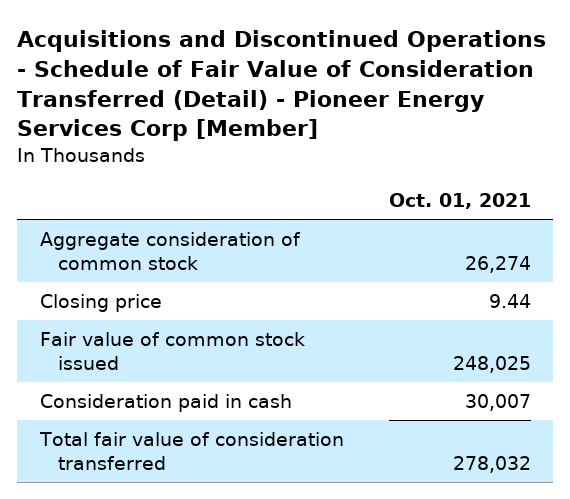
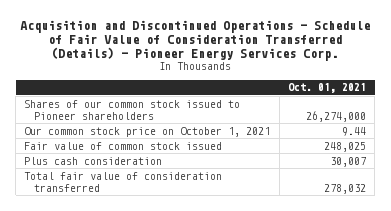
[17,30,547,142] Acquisitions and Discontinued Operations - Schedule of Fair Value of Consideration Transferred (Detail) - Pioneer Energy Services Corp [Member] -> [20,19,371,62] Acquisition and Discontinued Operations - Schedule of Fair Value of Consideration Transferred (Details) - Pioneer Energy Services Corp.
[39,231,301,271] Aggregate consideration of common stock -> [24,99,241,120] Shares of our common stock issued to Pioneer shareholders
[464,256,531,274] 26,274 -> [306,110,367,122] 26,274,000
[39,293,162,312] Closing price -> [24,126,271,137] Our common stock price on October 1, 2021
[39,393,292,412] Consideration paid in cash -> [24,156,163,165] Plus cash consideration

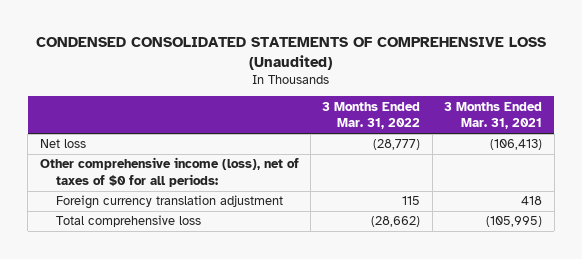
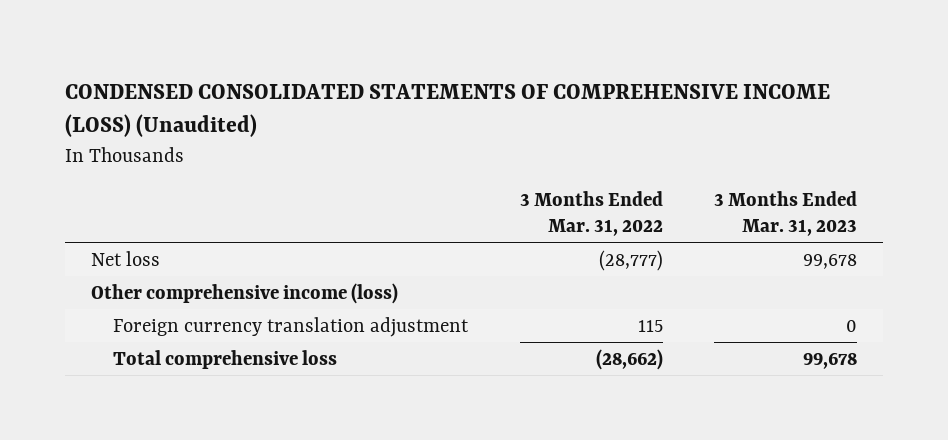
[35,37,546,70] CONDENSED CONSOLIDATED STATEMENTS OF COMPREHENSIVE LOSS (Unaudited) -> [65,83,831,138] CONDENSED CONSOLIDATED STATEMENTS OF COMPREHENSIVE INCOME (LOSS) (Unaudited)
[444,101,543,130] 3 Months Ended Mar. 31, 2021 -> none
none -> [714,190,858,236] 3 Months Ended Mar. 31, 2023
[39,157,299,187] Other comprehensive income (loss), net of taxes of $0 for all periods: -> [91,282,399,304] Other comprehensive income (loss)

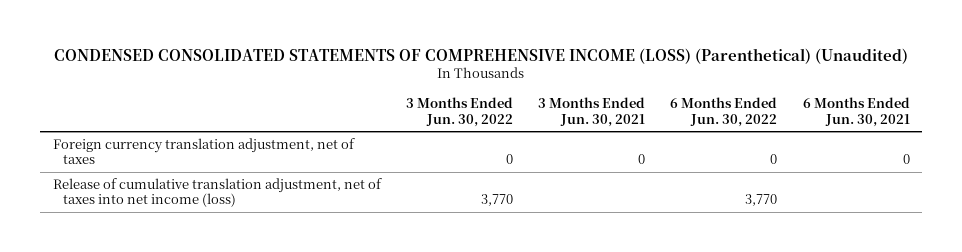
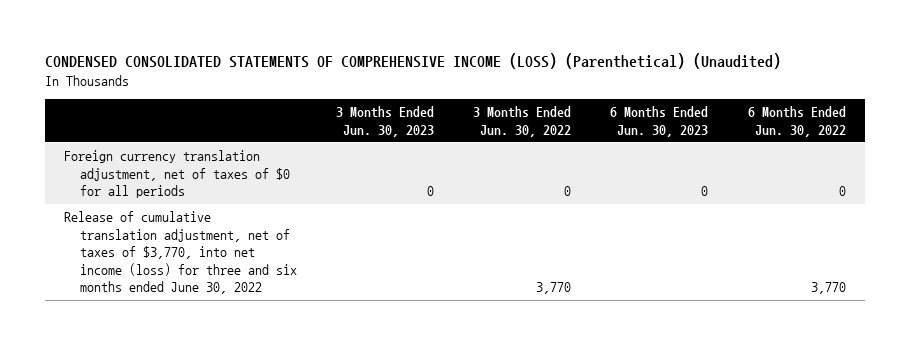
[538,97,646,127] 3 Months Ended Jun. 30, 2021 -> none
[802,97,910,127] 6 Months Ended Jun. 30, 2021 -> none
none -> [335,106,434,137] 3 Months Ended Jun. 30, 2023
none -> [610,106,709,137] 6 Months Ended Jun. 30, 2023
[52,137,355,165] Foreign currency translation adjustment, net of taxes -> [64,150,290,199] Foreign currency translation adjustment, net of taxes of $0 for all periods
[52,177,382,208] Release of cumulative translation adjustment, net of taxes into net income (loss) -> [64,211,297,295] Release of cumulative translation adjustment, net of taxes of $3,770, into net income (loss) for three and six months ended June 30, 2022

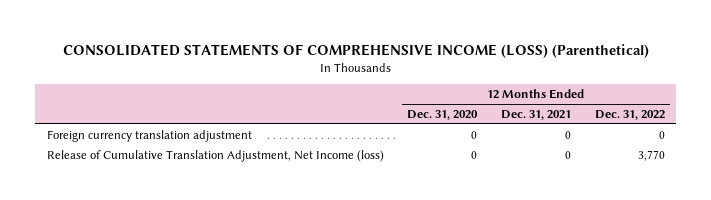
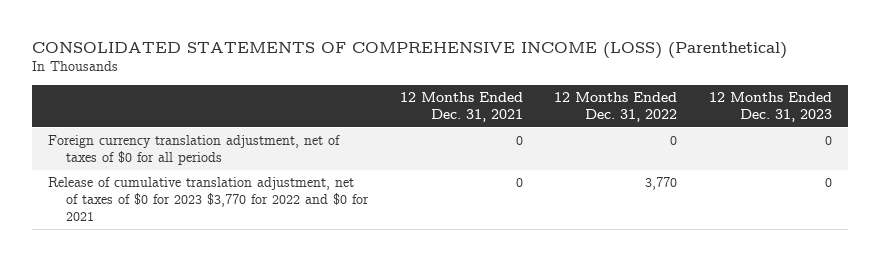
[407,110,479,121] Dec. 31, 2020 -> none
none -> [709,91,833,122] 12 Months Ended Dec. 31, 2023
[46,129,252,142] Foreign currency translation adjustment -> [47,135,340,166] Foreign currency translation adjustment, net of taxes of $0 for all periods
[46,149,384,162] Release of Cumulative Translation Adjustment, Net Income (loss) -> [47,177,369,222] Release of cumulative translation adjustment, net of taxes of $0 for 2023 $3,770 for 2022 and $0 for 2021

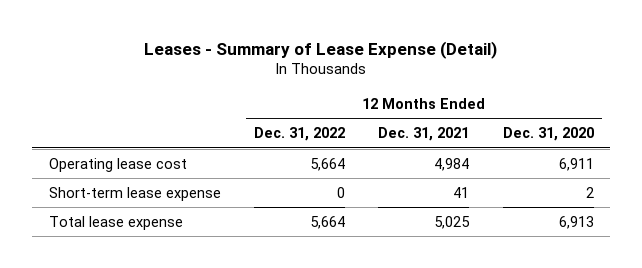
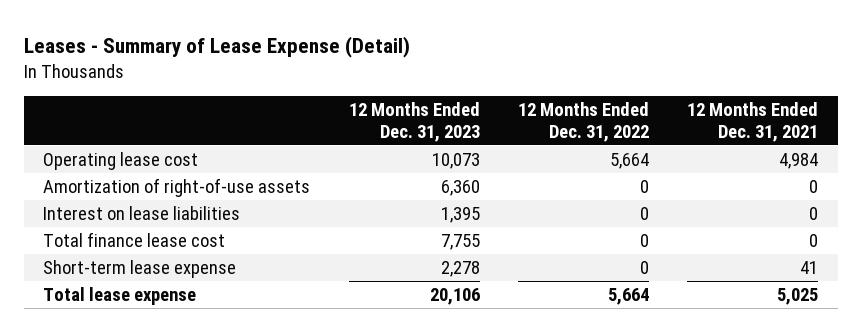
[502,127,594,142] Dec. 31, 2020 -> none
none -> [348,102,480,142] 12 Months Ended Dec. 31, 2023
none -> [43,177,311,197] Amortization of right-of-use assets
none -> [43,205,241,220] Interest on lease liabilities
none -> [43,231,226,247] Total finance lease cost

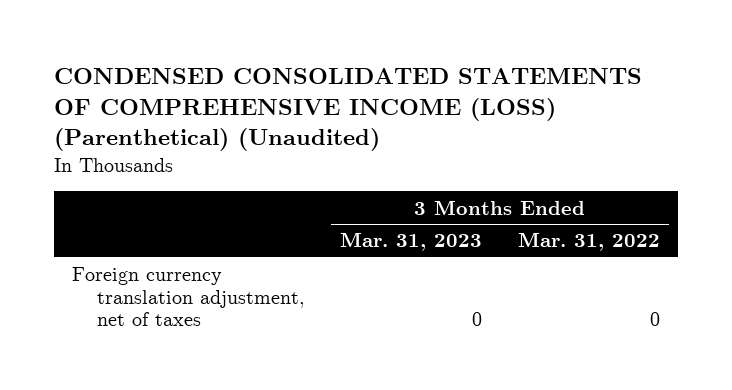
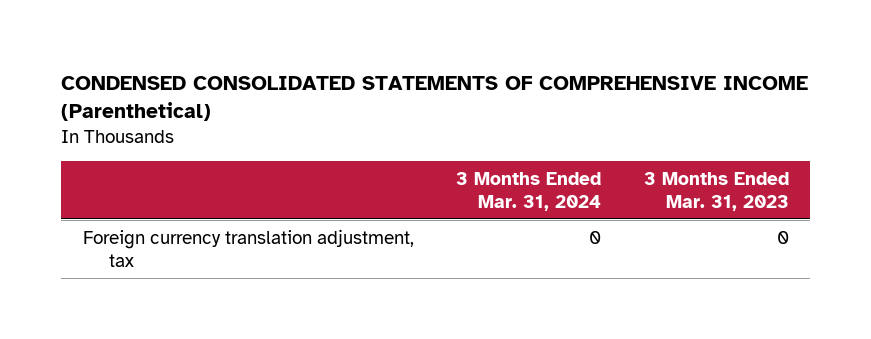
[53,68,642,152] CONDENSED CONSOLIDATED STATEMENTS OF COMPREHENSIVE INCOME (LOSS) (Parenthetical) (Unaudited) -> [61,75,809,122] CONDENSED CONSOLIDATED STATEMENTS OF COMPREHENSIVE INCOME (Parenthetical)
[517,232,660,252] Mar. 31, 2022 -> none
none -> [456,171,602,211] 3 Months Ended Mar. 31, 2024
[71,267,305,327] Foreign currency translation adjustment, net of taxes -> [82,228,414,267] Foreign currency translation adjustment, tax

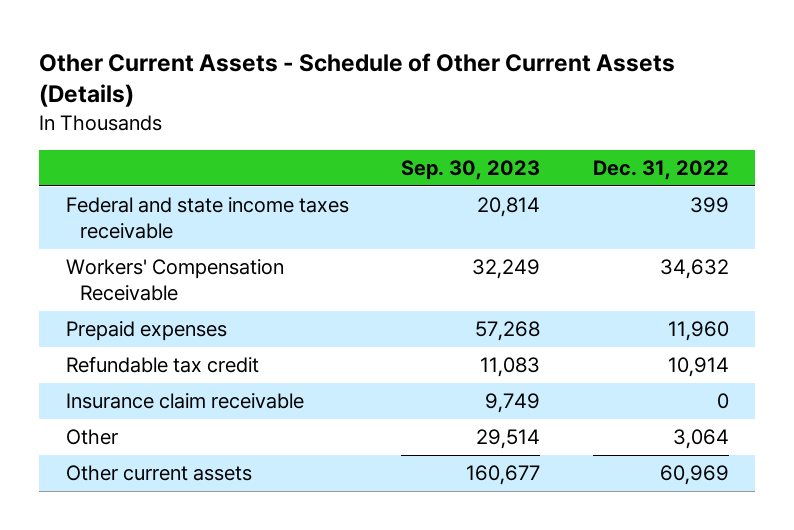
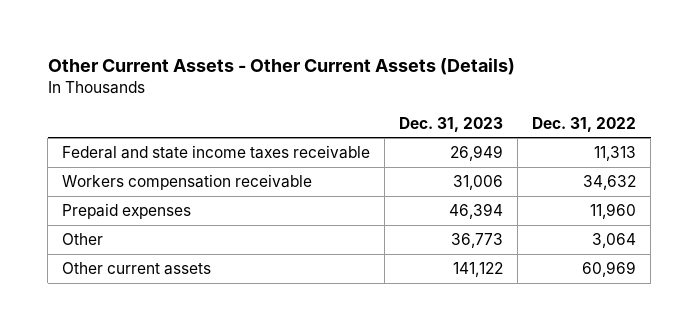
[39,52,676,108] Other Current Assets - Schedule of Other Current Assets (Details) -> [47,57,515,75] Other Current Assets - Other Current Assets (Details)
[401,160,541,181] Sep. 30, 2023 -> none
none -> [399,116,504,132] Dec. 31, 2023
[689,197,729,214] 399 -> [594,146,637,162] 11,313
[65,259,284,301] Workers' Compensation Receivable -> [62,174,313,191] Workers compensation receivable
[65,356,259,374] Refundable tax credit -> none
[65,393,304,410] Insurance claim receivable -> none

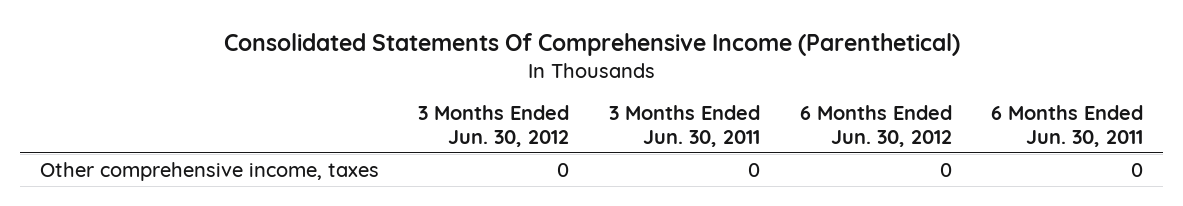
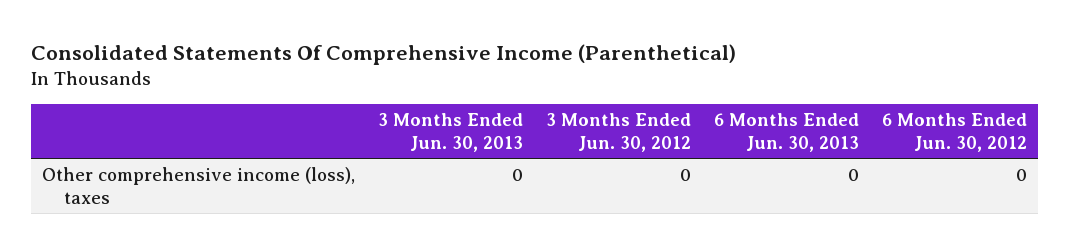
[609,105,761,148] 3 Months Ended Jun. 30, 2011 -> none
[991,105,1144,148] 6 Months Ended Jun. 30, 2011 -> none
none -> [378,113,524,152] 3 Months Ended Jun. 30, 2013
none -> [713,113,859,152] 6 Months Ended Jun. 30, 2013
[39,161,379,181] Other comprehensive income, taxes -> [42,167,356,204] Other comprehensive income (loss), taxes

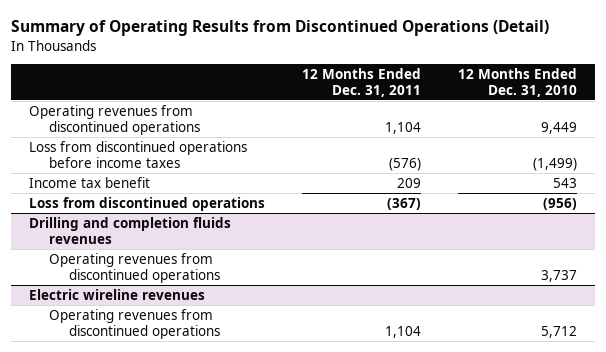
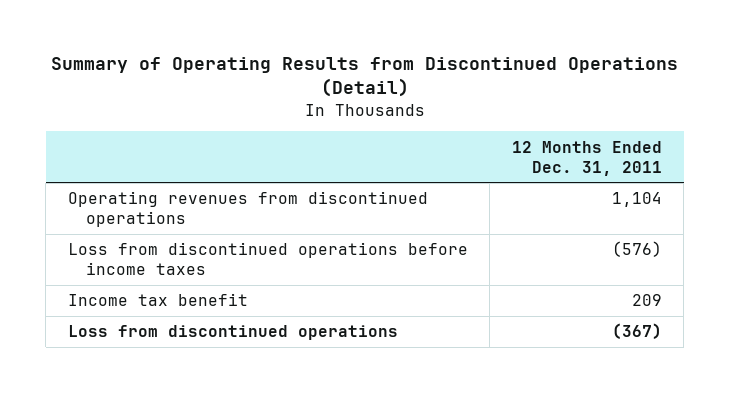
[458,67,578,98] 12 Months Ended Dec. 31, 2010 -> none
[29,216,232,244] Drilling and completion fluids revenues -> none
[49,252,221,283] Operating revenues from discontinued operations -> none
[29,288,206,300] Electric wireline revenues -> none
[49,308,221,339] Operating revenues from discontinued operations -> none

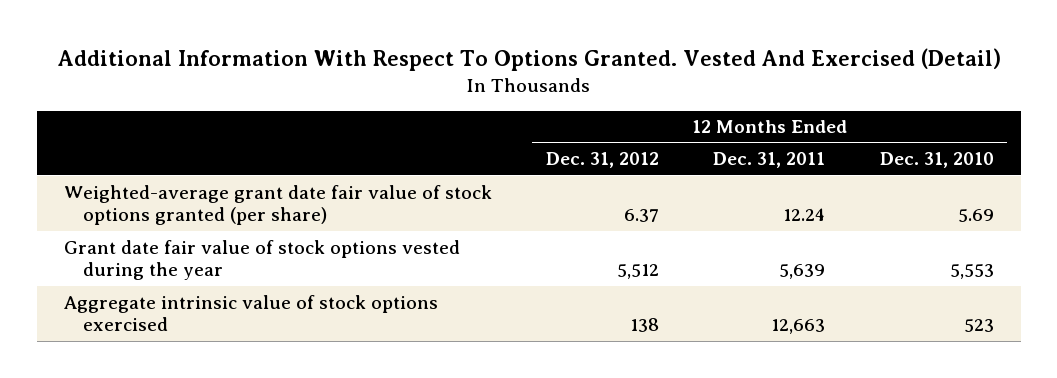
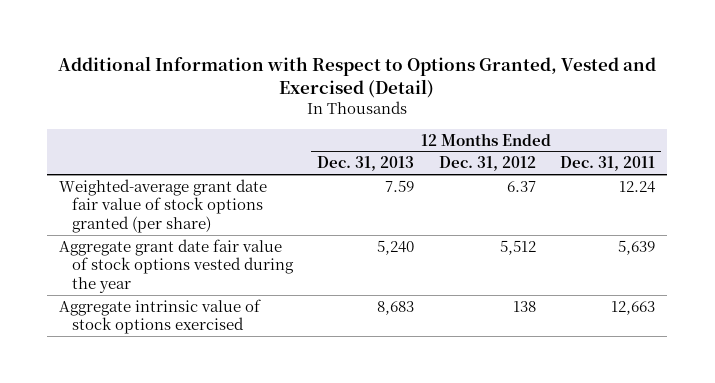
[57,48,1001,72] Additional Information With Respect To Options Granted. Vested And Exercised (Detail) -> [58,55,657,98] Additional Information with Respect to Options Granted, Vested and Exercised (Detail)
[879,152,994,169] Dec. 31, 2010 -> none
none -> [317,156,415,172] Dec. 31, 2013
[63,239,460,281] Grant date fair value of stock options vested during the year -> [59,238,294,294] Aggregate grant date fair value of stock options vested during the year

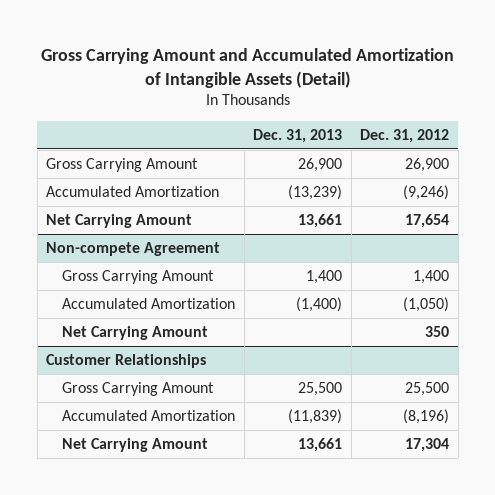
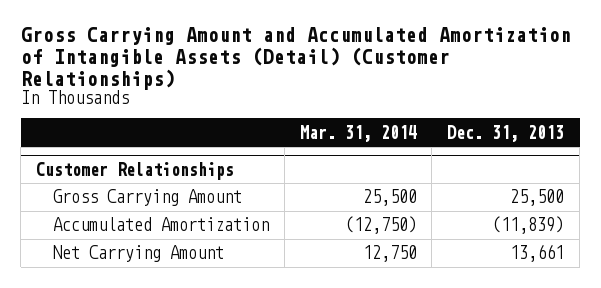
[40,47,454,88] Gross Carrying Amount and Accumulated Amortization of Intangible Assets (Detail) -> [20,27,571,90] Gross Carrying Amount and Accumulated Amortization of Intangible Assets (Detail) (Customer Relationships)
[360,128,450,143] Dec. 31, 2012 -> none
none -> [299,124,417,142] Mar. 31, 2014
[46,157,199,172] Gross Carrying Amount -> none
[46,185,220,197] Accumulated Amortization -> none
[46,213,193,228] Net Carrying Amount -> none
[46,241,221,256] Non-compete Agreement -> none
[61,269,214,284] Gross Carrying Amount -> none
[61,297,235,309] Accumulated Amortization -> none
[61,325,208,340] Net Carrying Amount -> none

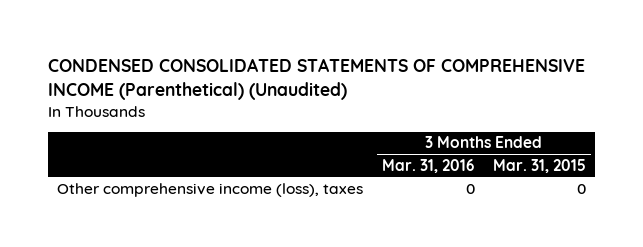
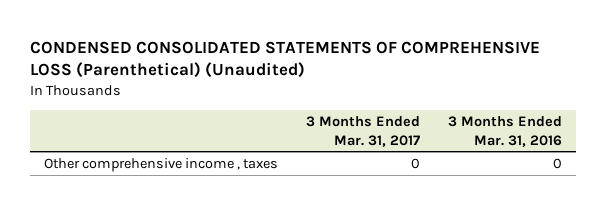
[47,57,585,100] CONDENSED CONSOLIDATED STATEMENTS OF COMPREHENSIVE INCOME (Parenthetical) (Unaudited) -> [29,40,540,79] CONDENSED CONSOLIDATED STATEMENTS OF COMPREHENSIVE LOSS (Parenthetical) (Unaudited)
[493,158,587,173] Mar. 31, 2015 -> none
none -> [305,115,420,147] 3 Months Ended Mar. 31, 2017
[57,182,364,197] Other comprehensive income (loss), taxes -> [43,157,278,172] Other comprehensive income , taxes

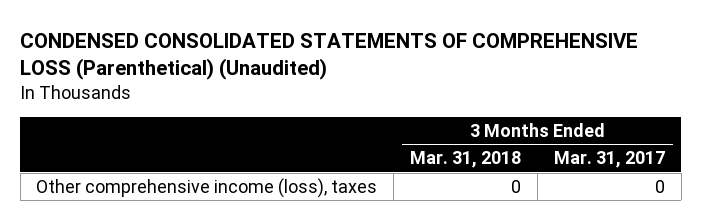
[447,115,562,147] 3 Months Ended Mar. 31, 2016 -> none
none -> [410,151,522,169] Mar. 31, 2018
[43,157,278,172] Other comprehensive income , taxes -> [36,177,378,198] Other comprehensive income (loss), taxes

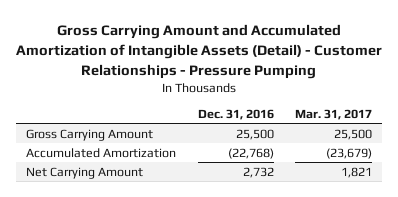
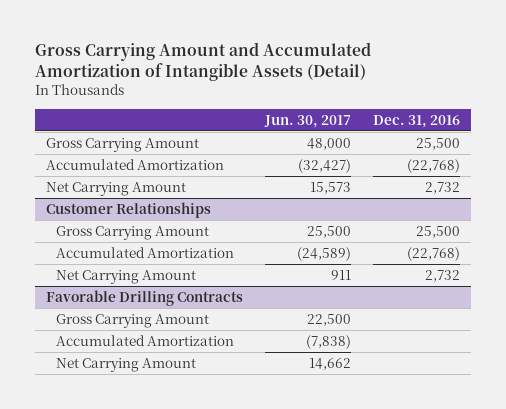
[16,24,383,79] Gross Carrying Amount and Accumulated Amortization of Intangible Assets (Detail) - Customer Relationships - Pressure Pumping -> [35,42,372,82] Gross Carrying Amount and Accumulated Amortization of Intangible Assets (Detail)
[294,108,372,120] Mar. 31, 2017 -> none
none -> [263,114,351,128] Jun. 30, 2017
none -> [46,201,212,218] Customer Relationships
none -> [55,225,209,240] Gross Carrying Amount
none -> [55,246,234,258] Accumulated Amortization
none -> [55,269,196,284] Net Carrying Amount
none -> [46,289,244,306] Favorable Drilling Contracts
none -> [55,313,209,328] Gross Carrying Amount
none -> [55,334,234,346] Accumulated Amortization
none -> [55,357,196,372] Net Carrying Amount

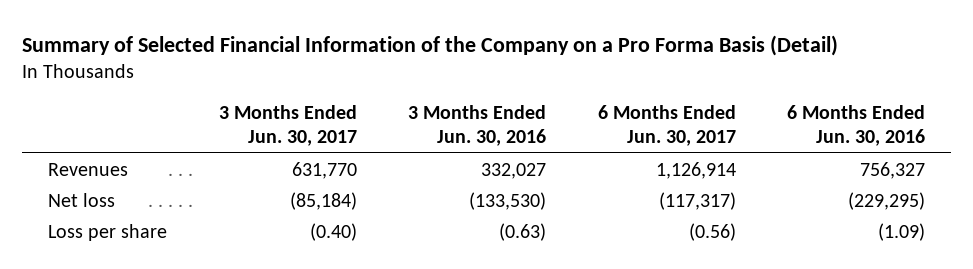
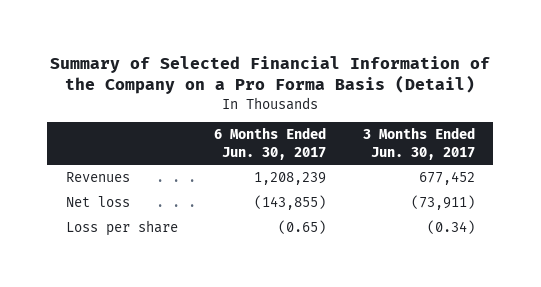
[408,104,547,147] 3 Months Ended Jun. 30, 2016 -> none
[787,104,926,147] 6 Months Ended Jun. 30, 2016 -> none
[291,161,357,179] 631,770 -> [419,171,476,186] 677,452
[655,161,736,179] 1,126,914 -> [254,172,327,186] 1,208,239
[289,191,357,210] (85,184) -> [411,195,476,211] (73,911)
[658,191,736,210] (117,317) -> [254,195,327,211] (143,855)
[309,222,357,241] (0.40) -> [427,220,476,235] (0.34)
[688,222,736,241] (0.56) -> [278,220,327,235] (0.65)

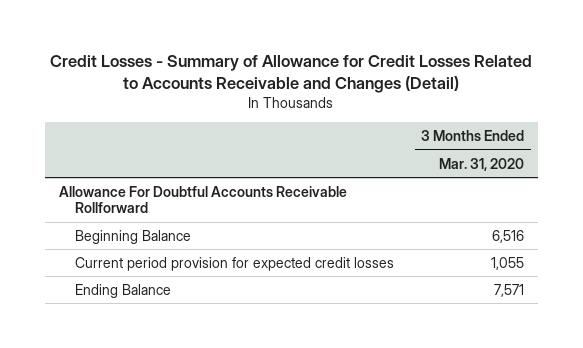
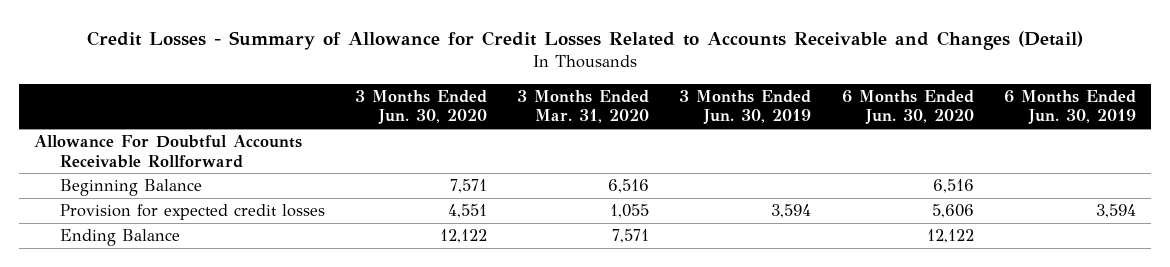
none -> [354,89,487,125] 3 Months Ended Jun. 30, 2020
none -> [679,89,812,125] 3 Months Ended Jun. 30, 2019
none -> [841,89,974,125] 6 Months Ended Jun. 30, 2020
none -> [1003,89,1136,125] 6 Months Ended Jun. 30, 2019
[75,256,395,271] Current period provision for expected credit losses -> [59,204,325,221] Provision for expected credit losses

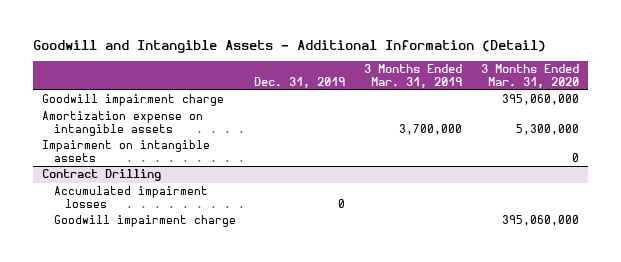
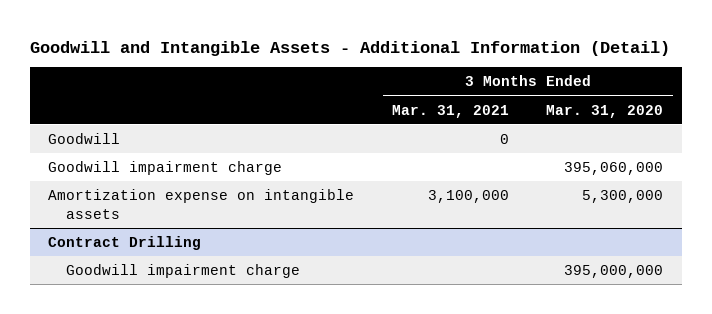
[254,76,346,88] Dec. 31, 2019 -> none
[364,64,463,88] 3 Months Ended Mar. 31, 2019 -> none
none -> [391,104,509,118] Mar. 31, 2021
none -> [48,133,121,145] Goodwill
[42,140,211,163] Impairment on intangible assets -> none
[53,186,208,209] Accumulated impairment losses -> none
[501,215,579,227] 395,060,000 -> [564,265,664,279] 395,000,000

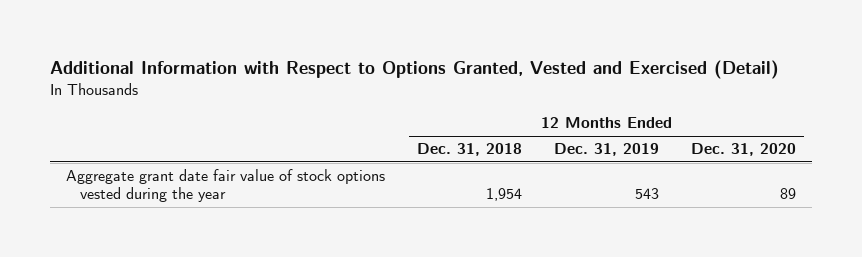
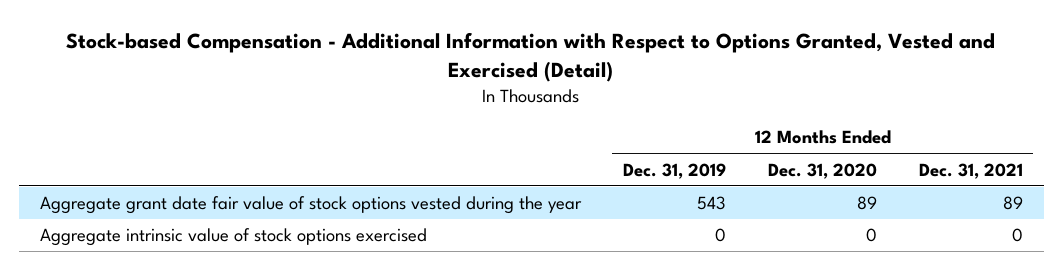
[50,60,780,80] Additional Information with Respect to Options Granted, Vested and Exercised (Detail) -> [66,31,996,82] Stock-based Compensation - Additional Information with Respect to Options Granted, Vested and Exercised (Detail)
[417,143,523,157] Dec. 31, 2018 -> none
none -> [918,162,1023,179] Dec. 31, 2021
none -> [39,228,427,247] Aggregate intrinsic value of stock options exercised

